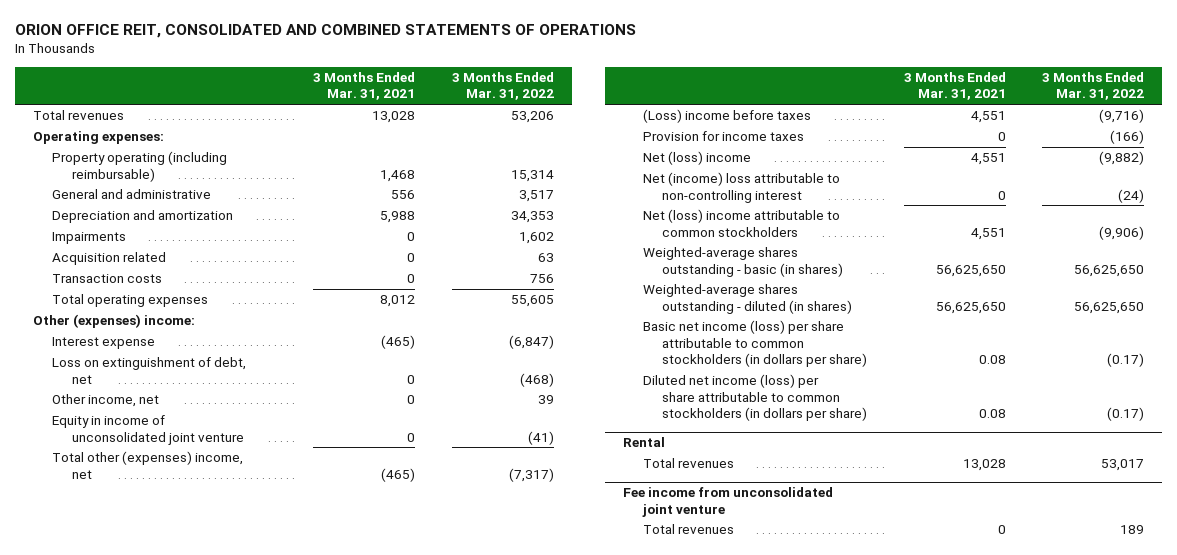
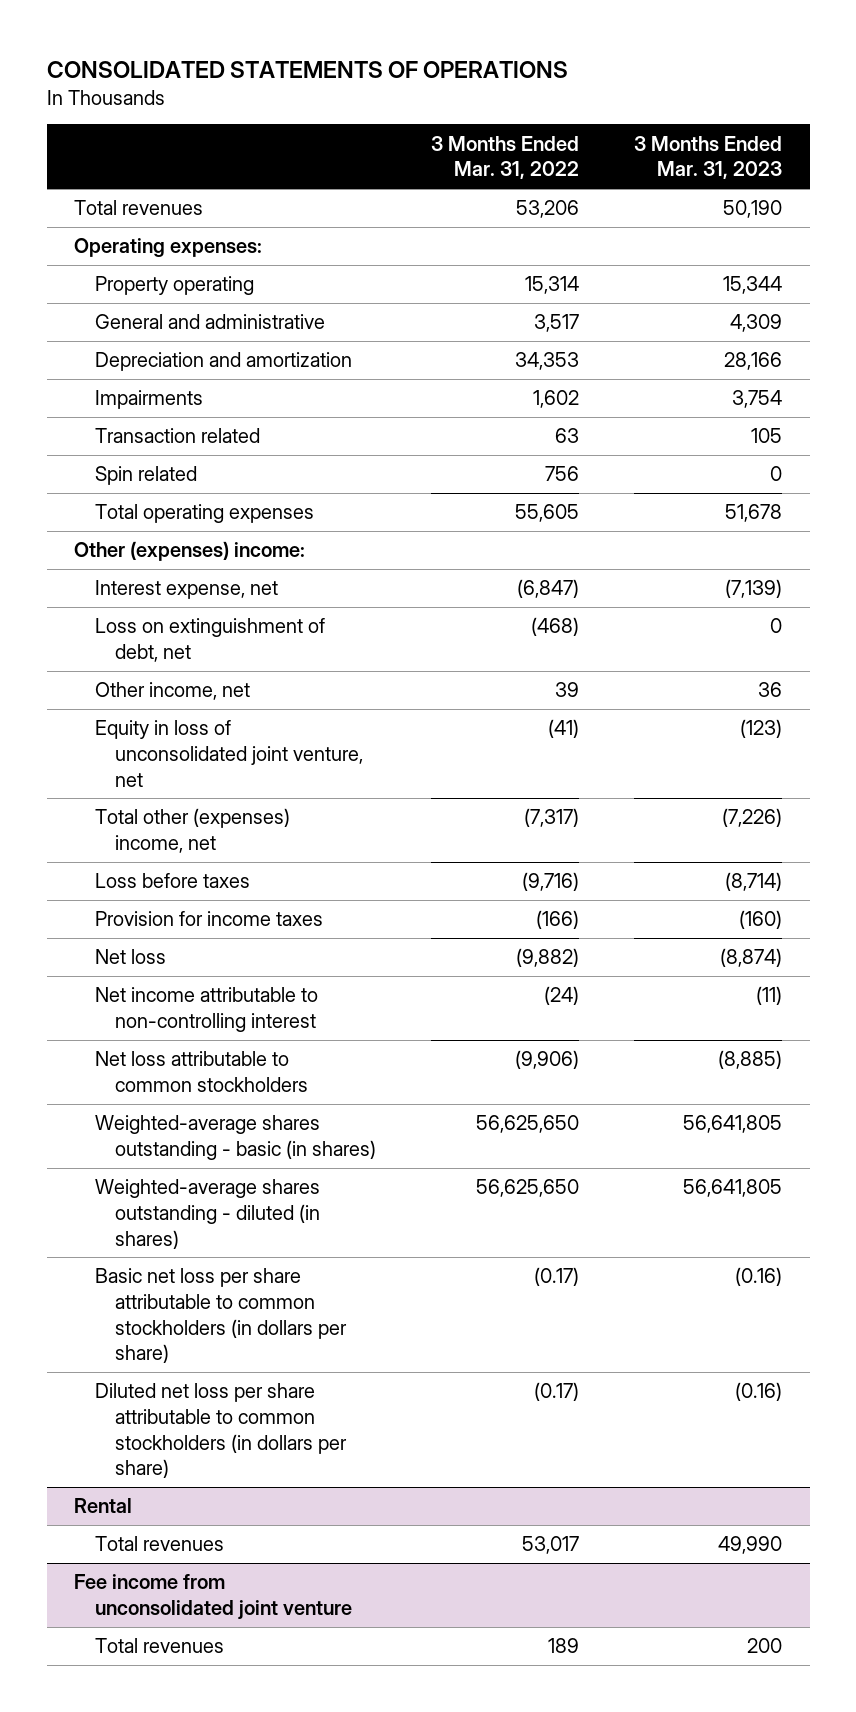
[14,24,636,39] ORION OFFICE REIT, CONSOLIDATED AND COMBINED STATEMENTS OF OPERATIONS -> [46,60,568,78] CONSOLIDATED STATEMENTS OF OPERATIONS
[313,71,416,101] 3 Months Ended Mar. 31, 2021 -> none
none -> [634,135,783,180] 3 Months Ended Mar. 31, 2023
[52,151,228,182] Property operating (including reimbursable) -> [94,276,254,296] Property operating
[52,252,167,266] Acquisition related -> none
none -> [94,428,260,444] Transaction related
[52,274,163,284] Transaction costs -> [94,466,197,486] Spin related
[52,337,156,350] Interest expense -> [94,580,278,600] Interest expense, net
[52,415,244,445] Equity in income of unconsolidated joint venture -> [94,720,364,787] Equity in loss of unconsolidated joint venture, net
[642,109,811,124] (Loss) income before taxes -> [94,873,250,889] Loss before taxes
[642,151,751,166] Net (loss) income -> [94,949,166,965] Net loss
[642,172,840,203] Net (income) loss attributable to non-controlling interest -> [94,987,318,1032] Net income attributable to non-controlling interest
[642,209,840,237] Net (loss) income attributable to common stockholders -> [94,1051,309,1092] Net loss attributable to common stockholders
[642,320,868,367] Basic net income (loss) per share attributable to common stockholders (in dollars per share) -> [94,1268,348,1364] Basic net loss per share attributable to common stockholders (in dollars per share)
[642,374,868,421] Diluted net income (loss) per share attributable to common stockholders (in dollars per share) -> [94,1383,348,1479] Diluted net loss per share attributable to common stockholders (in dollars per share)

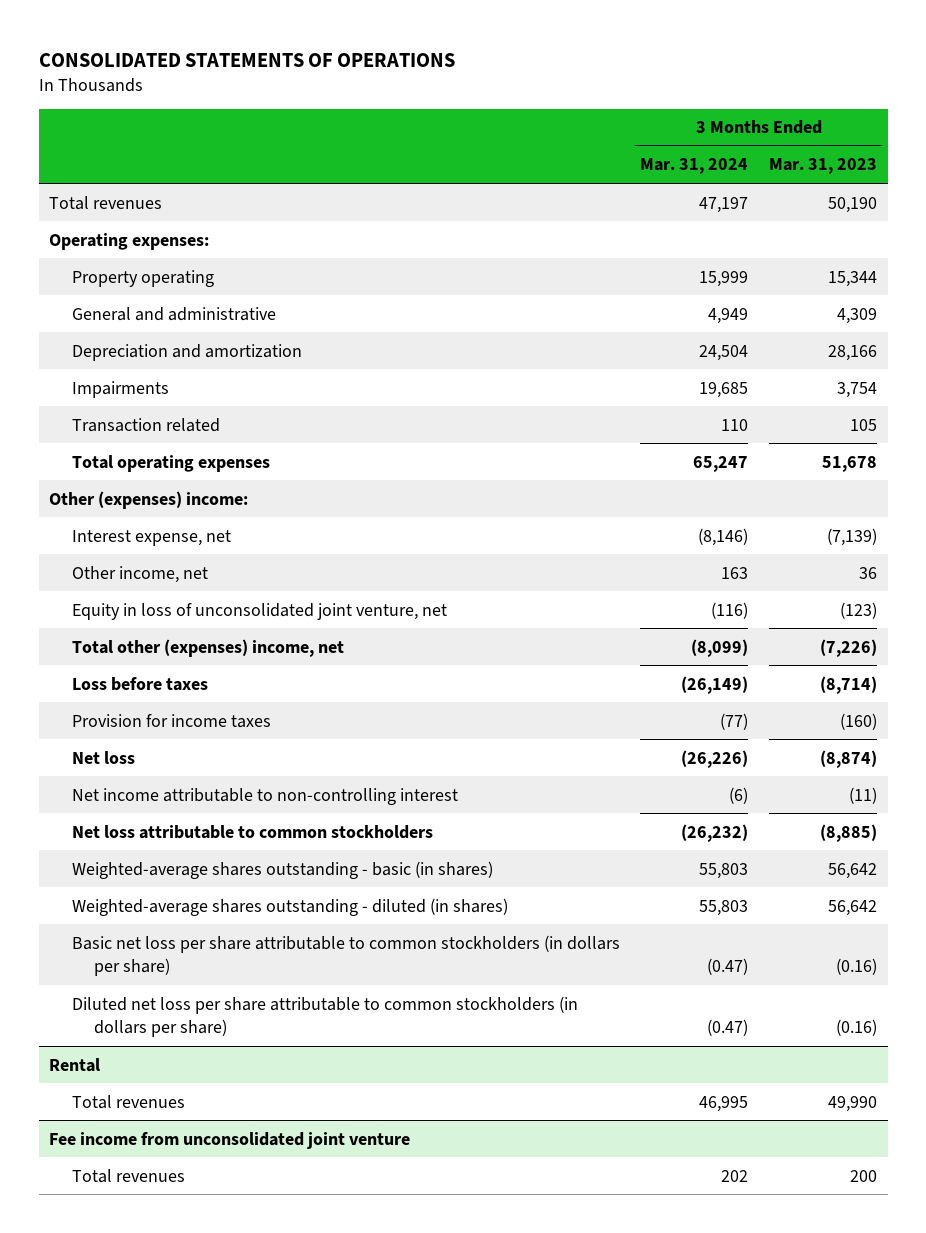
[431,135,580,180] 3 Months Ended Mar. 31, 2022 -> none
none -> [640,158,749,175] Mar. 31, 2024
[94,466,197,486] Spin related -> none
[94,618,325,662] Loss on extinguishment of debt, net -> none
[683,1115,783,1134] 56,641,805 -> [828,862,878,879] 56,642
[683,1179,783,1198] 56,641,805 -> [828,899,878,916] 56,642

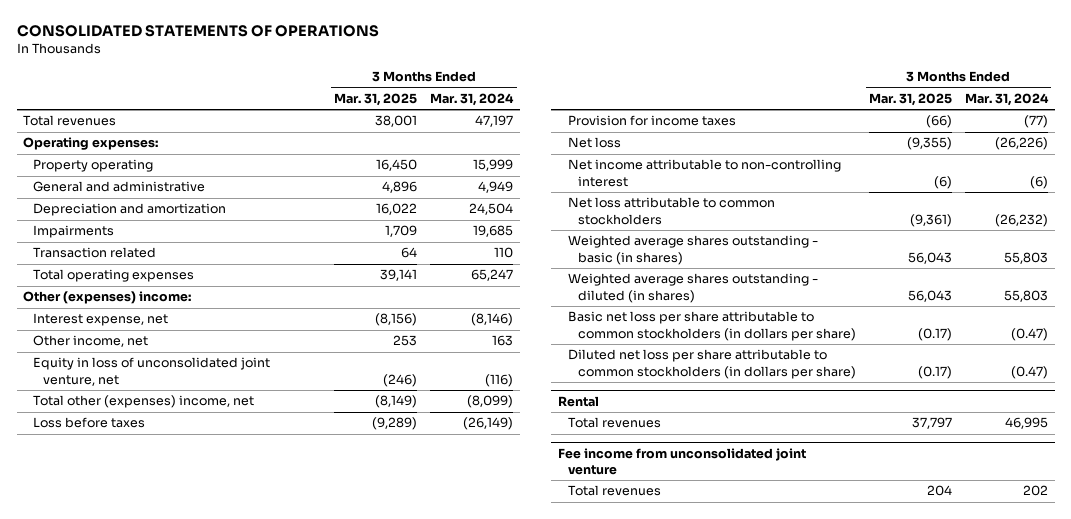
[769,158,878,175] Mar. 31, 2023 -> none
none -> [334,92,418,106] Mar. 31, 2025
[71,860,493,879] Weighted-average shares outstanding - basic (in shares) -> [567,235,818,265] Weighted average shares outstanding - basic (in shares)
[71,897,508,916] Weighted-average shares outstanding - diluted (in shares) -> [567,273,818,303] Weighted average shares outstanding - diluted (in shares)

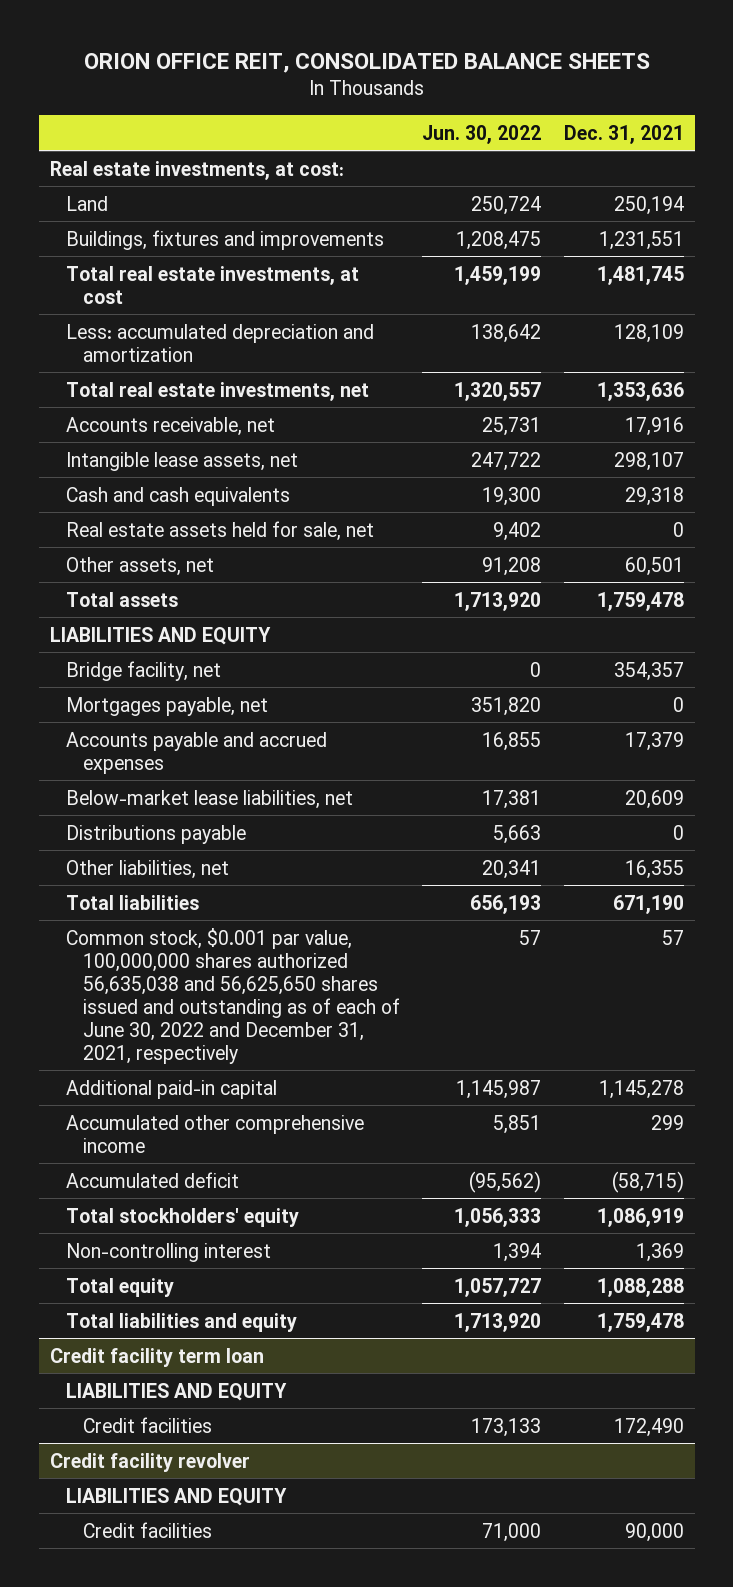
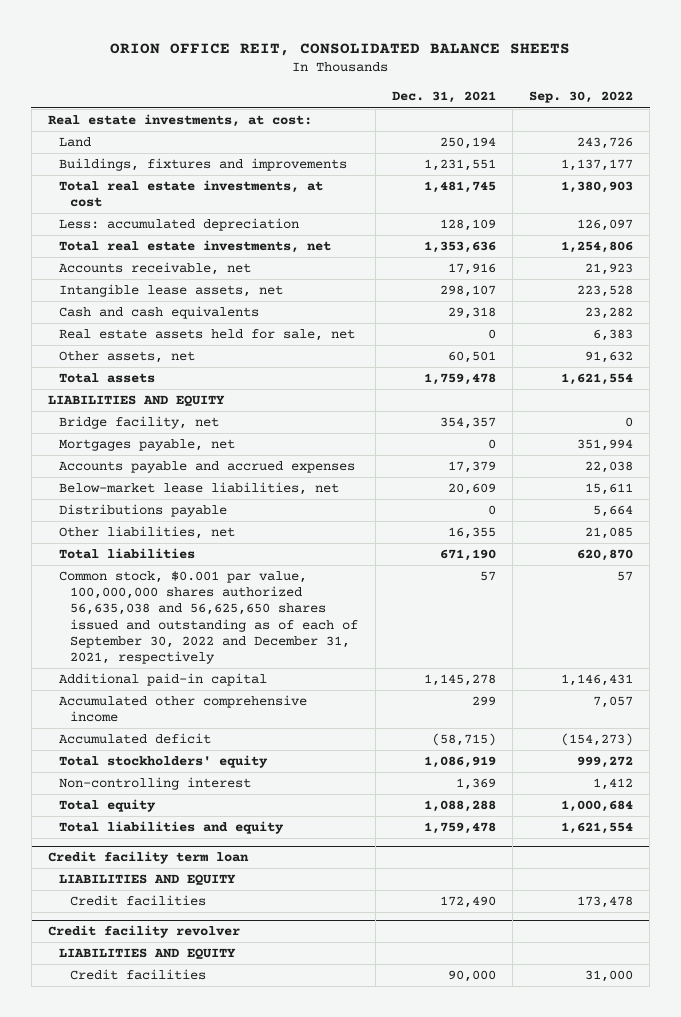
[422,124,542,144] Jun. 30, 2022 -> none
none -> [529,91,634,104] Sep. 30, 2022
[66,323,375,362] Less: accumulated depreciation and amortization -> [59,218,300,232] Less: accumulated depreciation
[66,927,401,1064] Common stock, $0.001 par value, 100,000,000 shares authorized 56,635,038 and 56,625,650 shares issued and outstanding as of each of June 30, 2022 and December 31, 2021, respectively -> [59,571,359,664] Common stock, $0.001 par value, 100,000,000 shares authorized 56,635,038 and 56,625,650 shares issued and outstanding as of each of September 30, 2022 and December 31, 2021, respectively

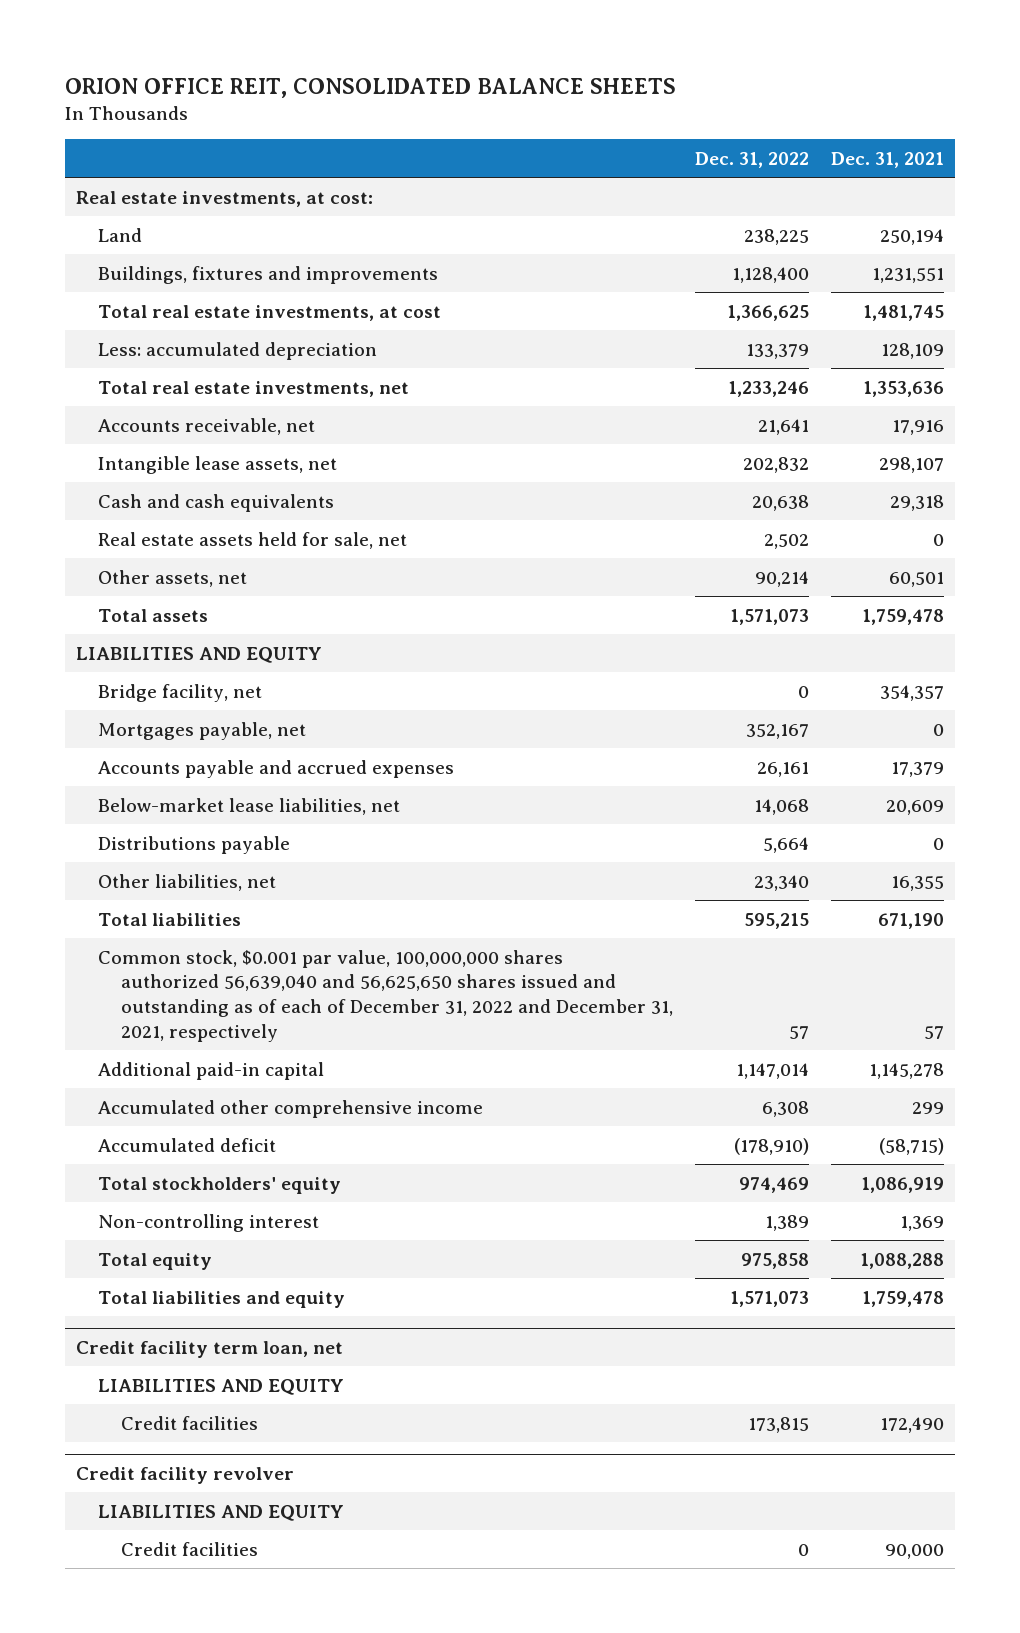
[529,91,634,104] Sep. 30, 2022 -> none
none -> [694,151,809,168] Dec. 31, 2022
[59,571,359,664] Common stock, $0.001 par value, 100,000,000 shares authorized 56,635,038 and 56,625,650 shares issued and outstanding as of each of September 30, 2022 and December 31, 2021, respectively -> [98,949,673,1042] Common stock, $0.001 par value, 100,000,000 shares authorized 56,639,040 and 56,625,650 shares issued and outstanding as of each of December 31, 2022 and December 31, 2021, respectively
[47,851,249,865] Credit facility term loan -> [75,1340,343,1358] Credit facility term loan, net

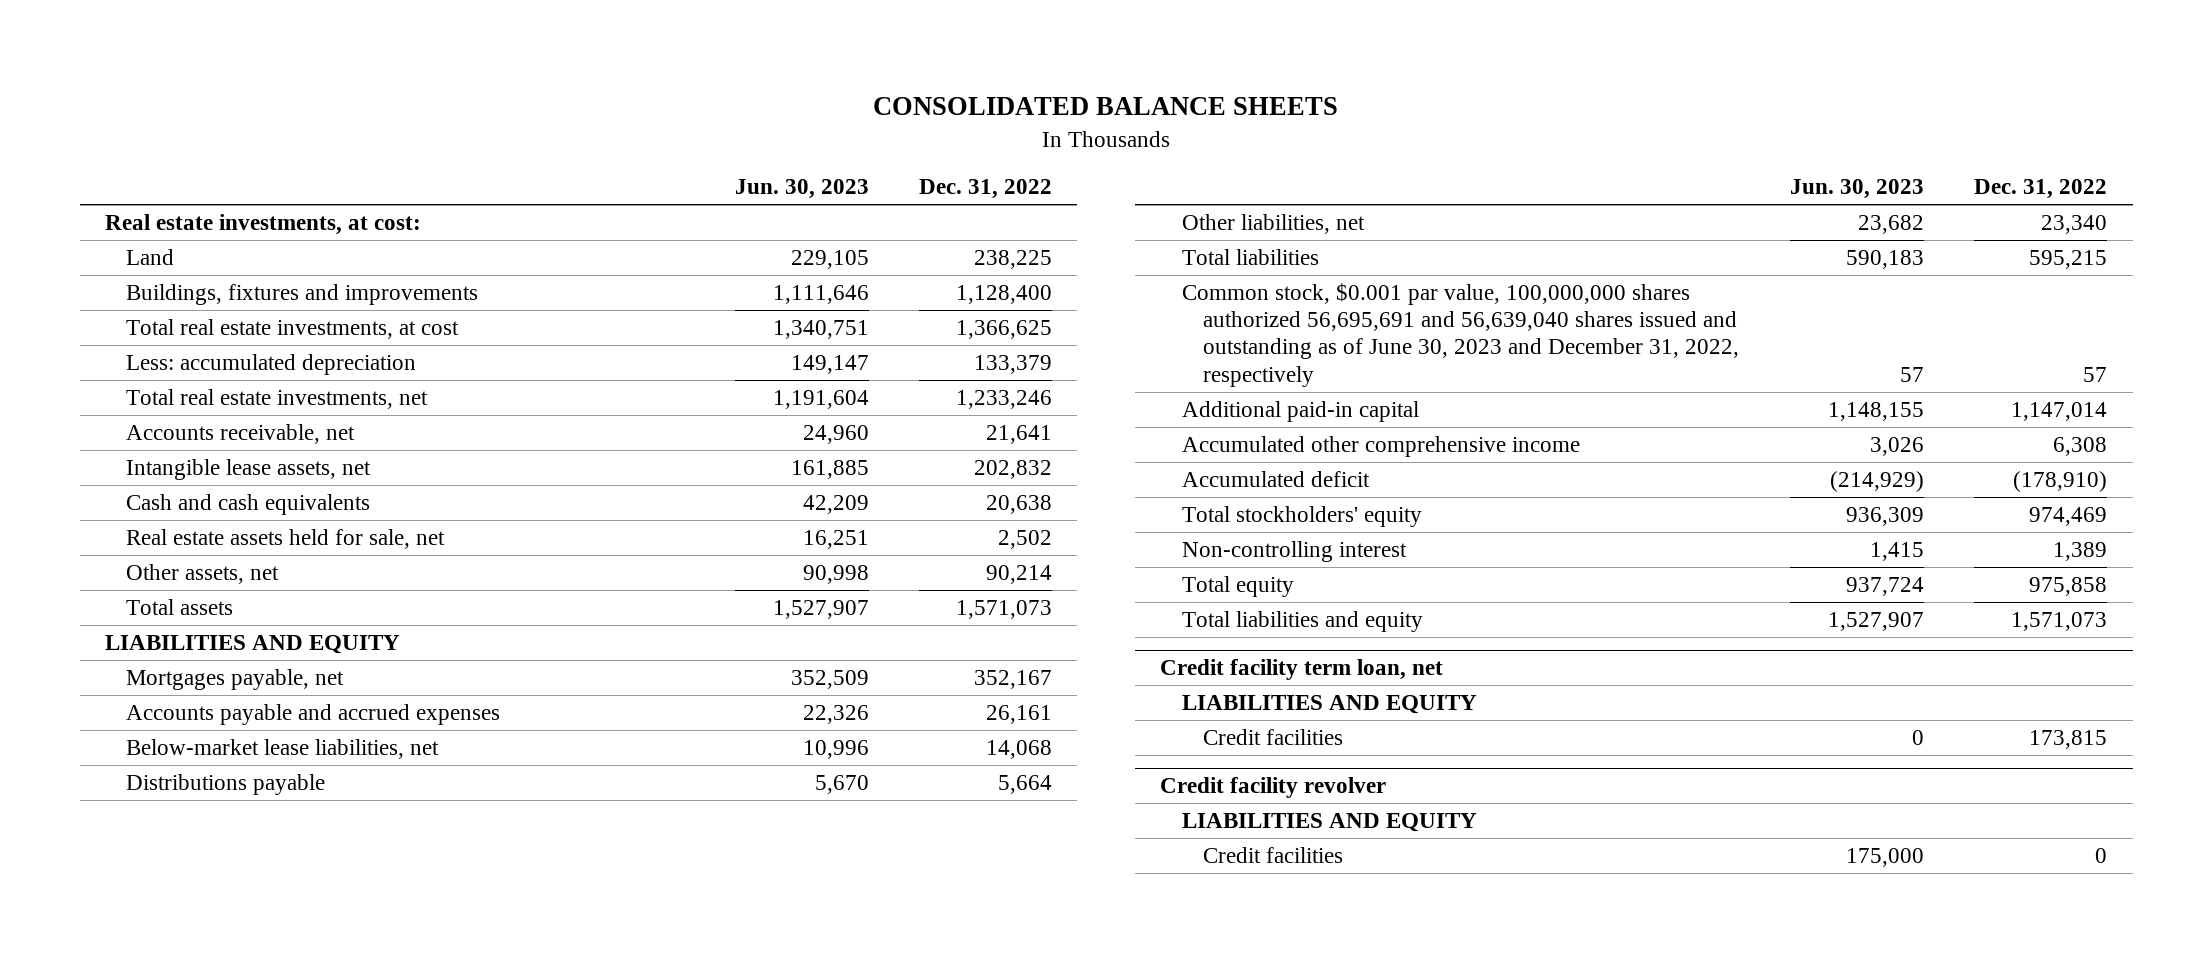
[64,78,676,99] ORION OFFICE REIT, CONSOLIDATED BALANCE SHEETS -> [873,97,1339,116] CONSOLIDATED BALANCE SHEETS
[831,151,945,168] Dec. 31, 2021 -> none
none -> [734,179,869,200] Jun. 30, 2023
[98,683,263,702] Bridge facility, net -> none
[98,949,673,1042] Common stock, $0.001 par value, 100,000,000 shares authorized 56,639,040 and 56,625,650 shares issued and outstanding as of each of December 31, 2022 and December 31, 2021, respectively -> [1181,282,1740,387] Common stock, $0.001 par value, 100,000,000 shares authorized 56,695,691 and 56,639,040 shares issued and outstanding as of June 30, 2023 and December 31, 2022, respectively

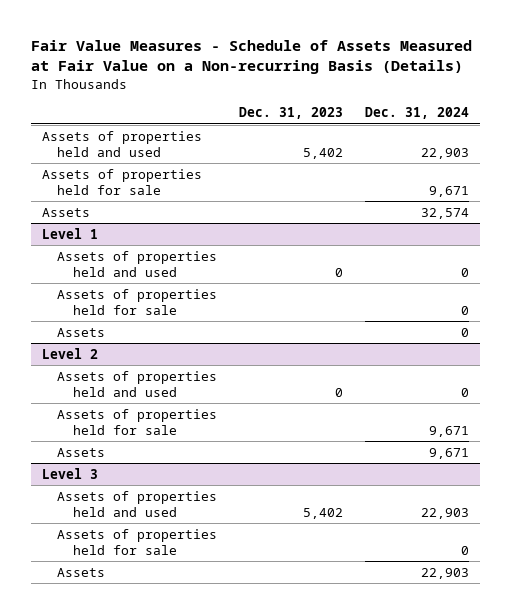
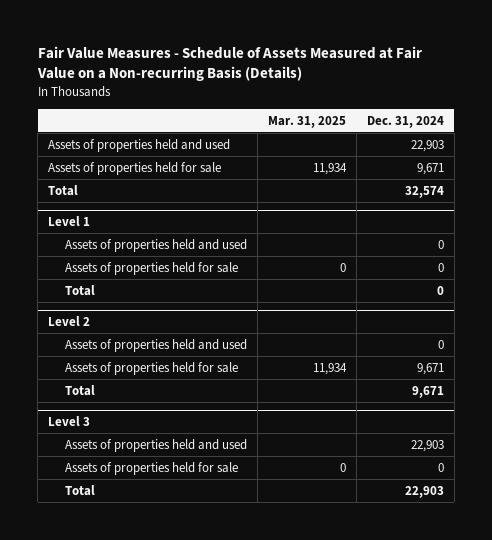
[239,107,344,120] Dec. 31, 2023 -> none
none -> [267,115,346,128] Mar. 31, 2025
[41,207,90,217] Assets -> [48,184,79,196] Total
[57,327,106,337] Assets -> [65,284,96,296] Total
[57,447,106,457] Assets -> [65,384,96,396] Total
[57,567,106,577] Assets -> [65,484,96,496] Total

